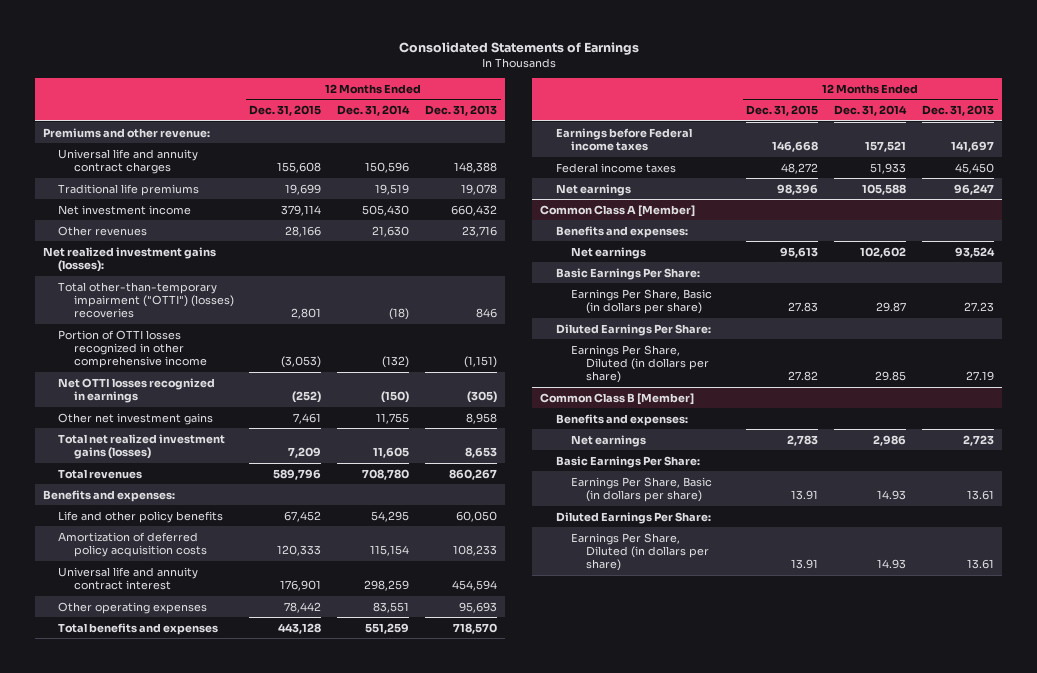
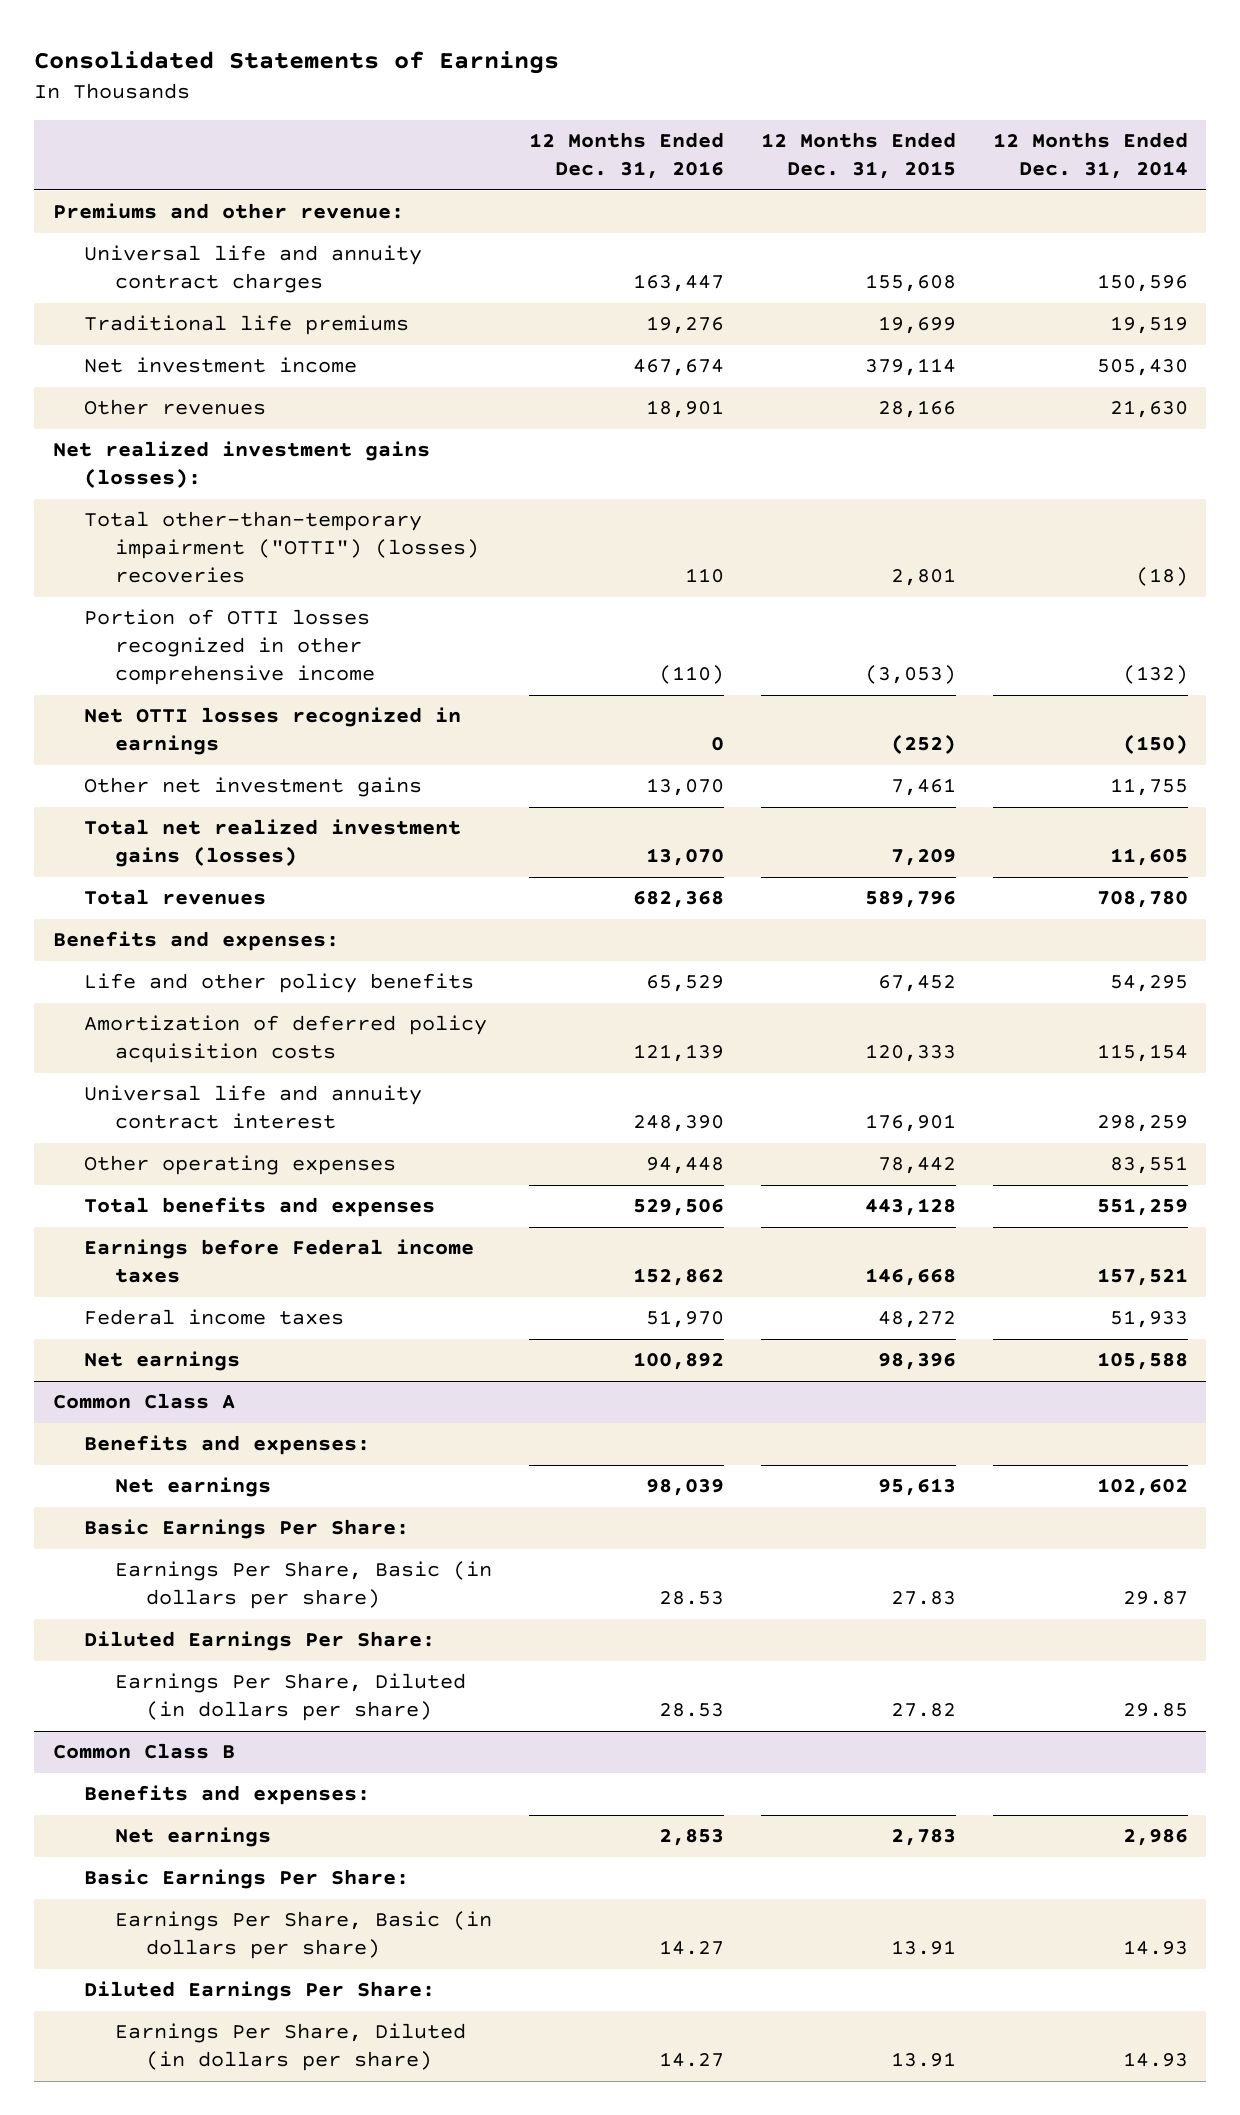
[425,105,498,117] Dec. 31, 2013 -> none
none -> [528,132,724,180] 12 Months Ended Dec. 31, 2016
[540,204,696,217] Common Class A [Member] -> [52,1393,235,1410] Common Class A
[540,392,695,405] Common Class B [Member] -> [52,1743,235,1760] Common Class B

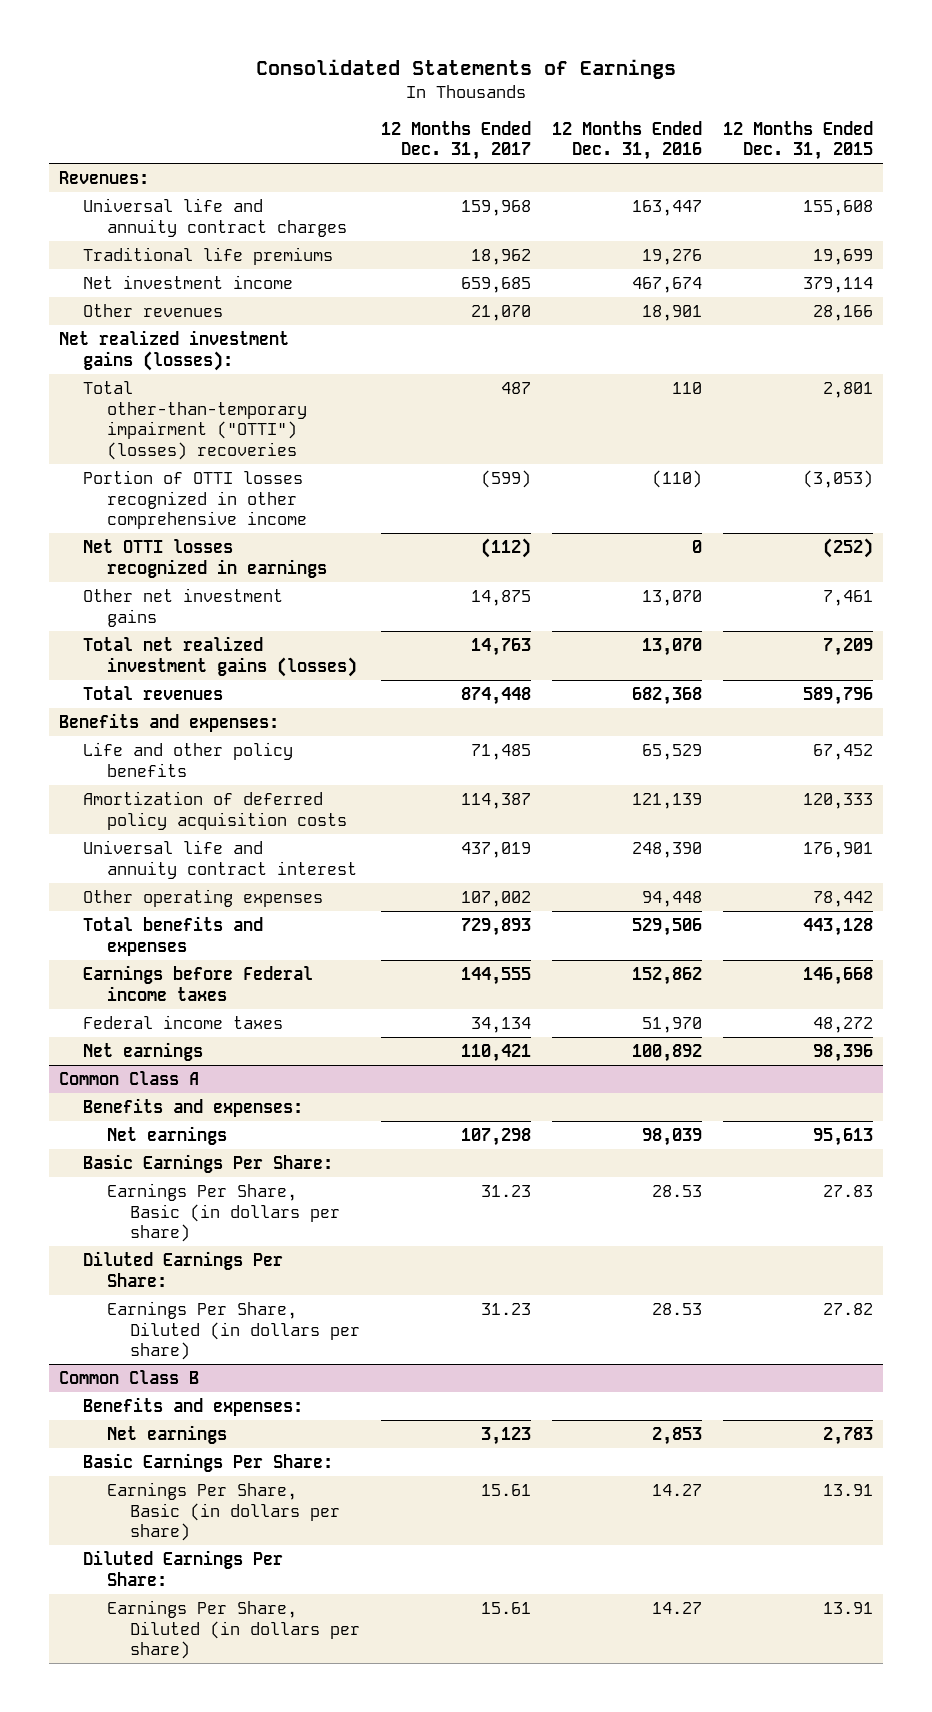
[992,132,1188,180] 12 Months Ended Dec. 31, 2014 -> none
none -> [381,120,532,161] 12 Months Ended Dec. 31, 2017
[52,203,404,220] Premiums and other revenue: -> [59,170,150,184] Revenues:

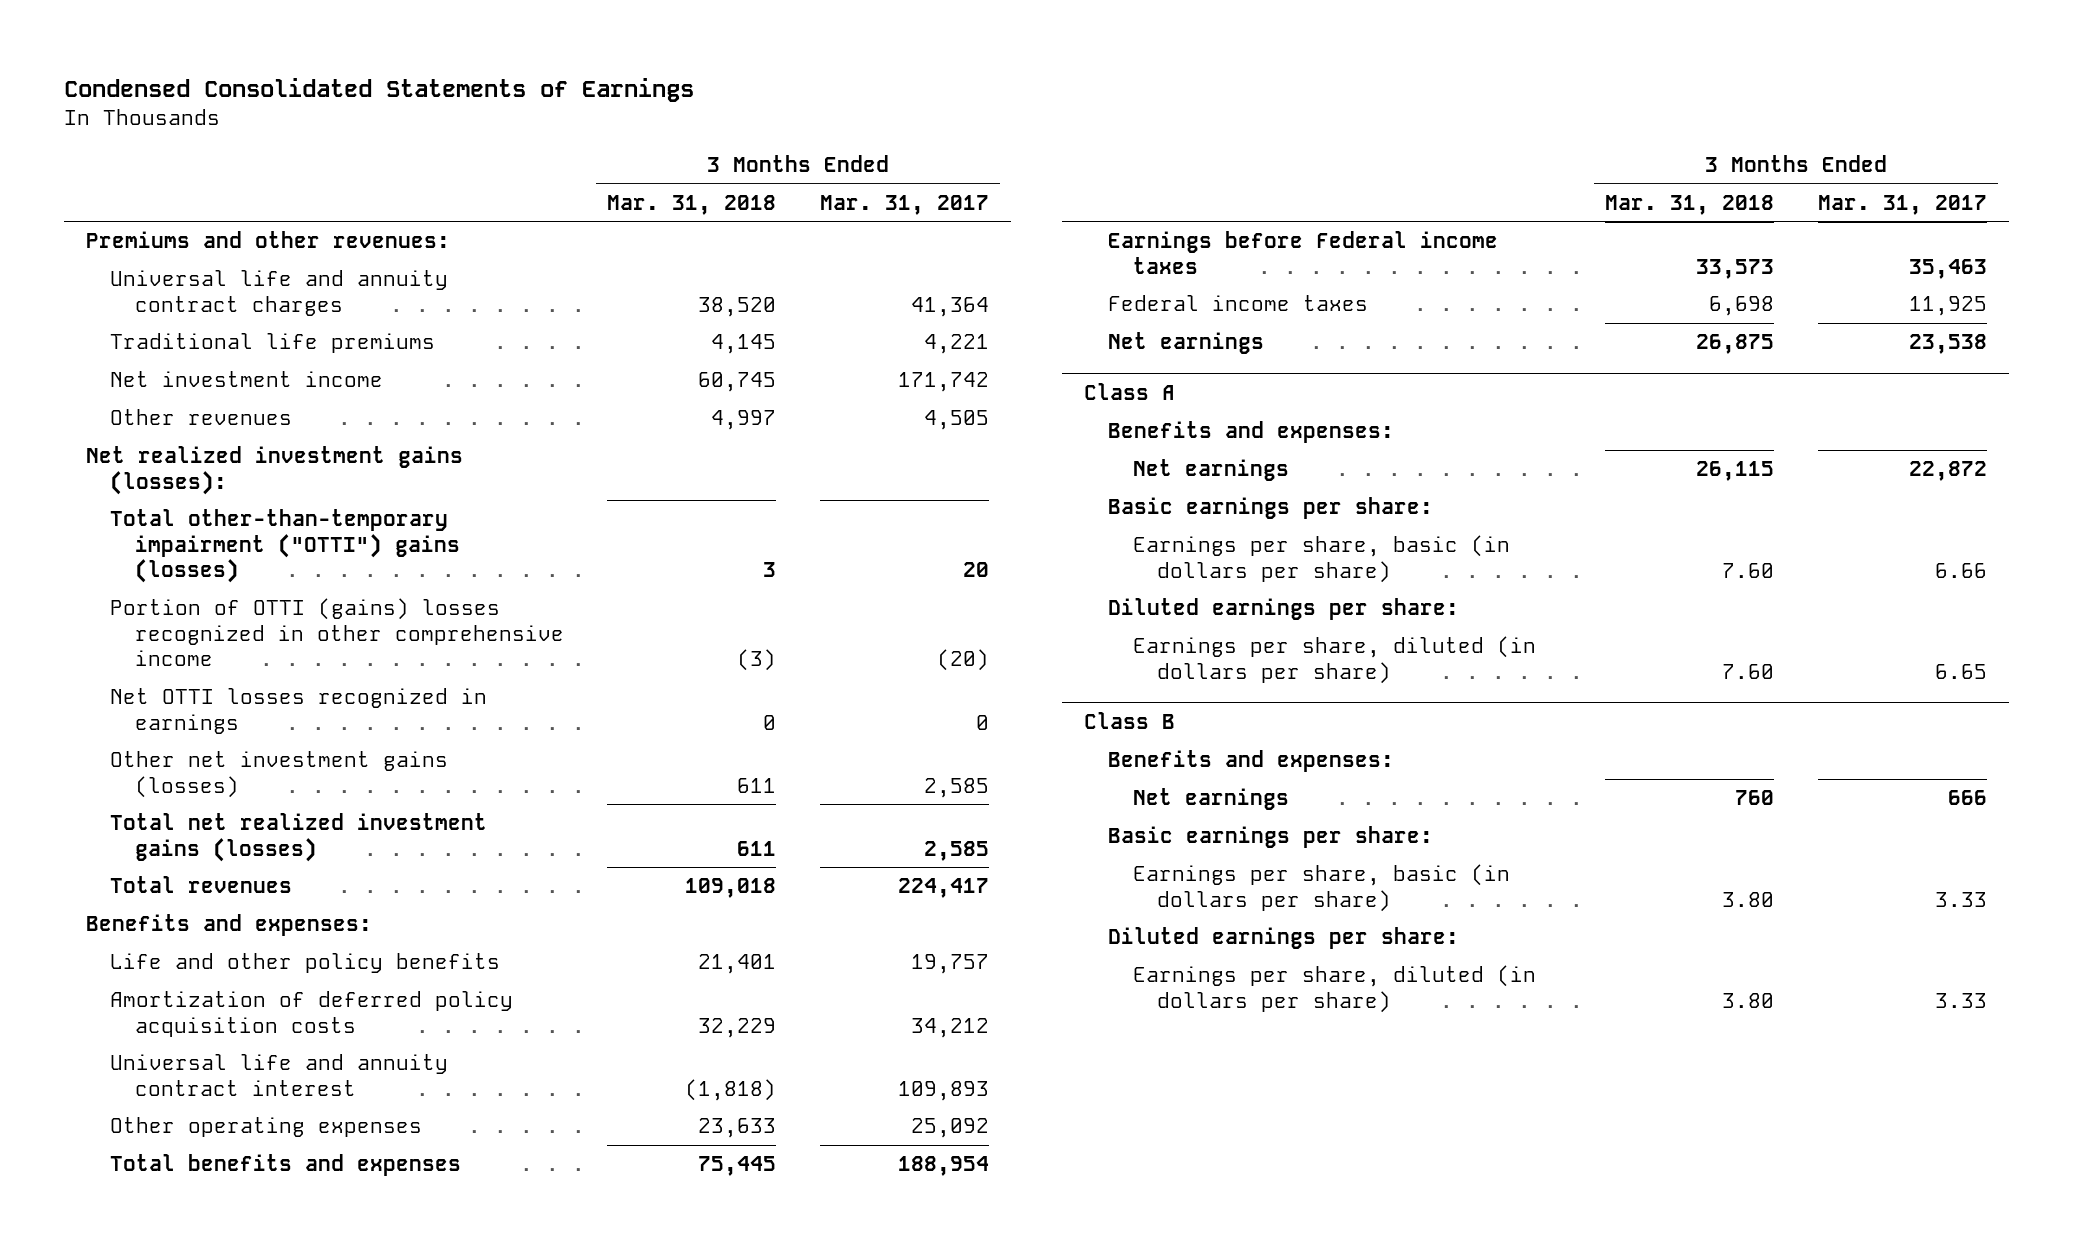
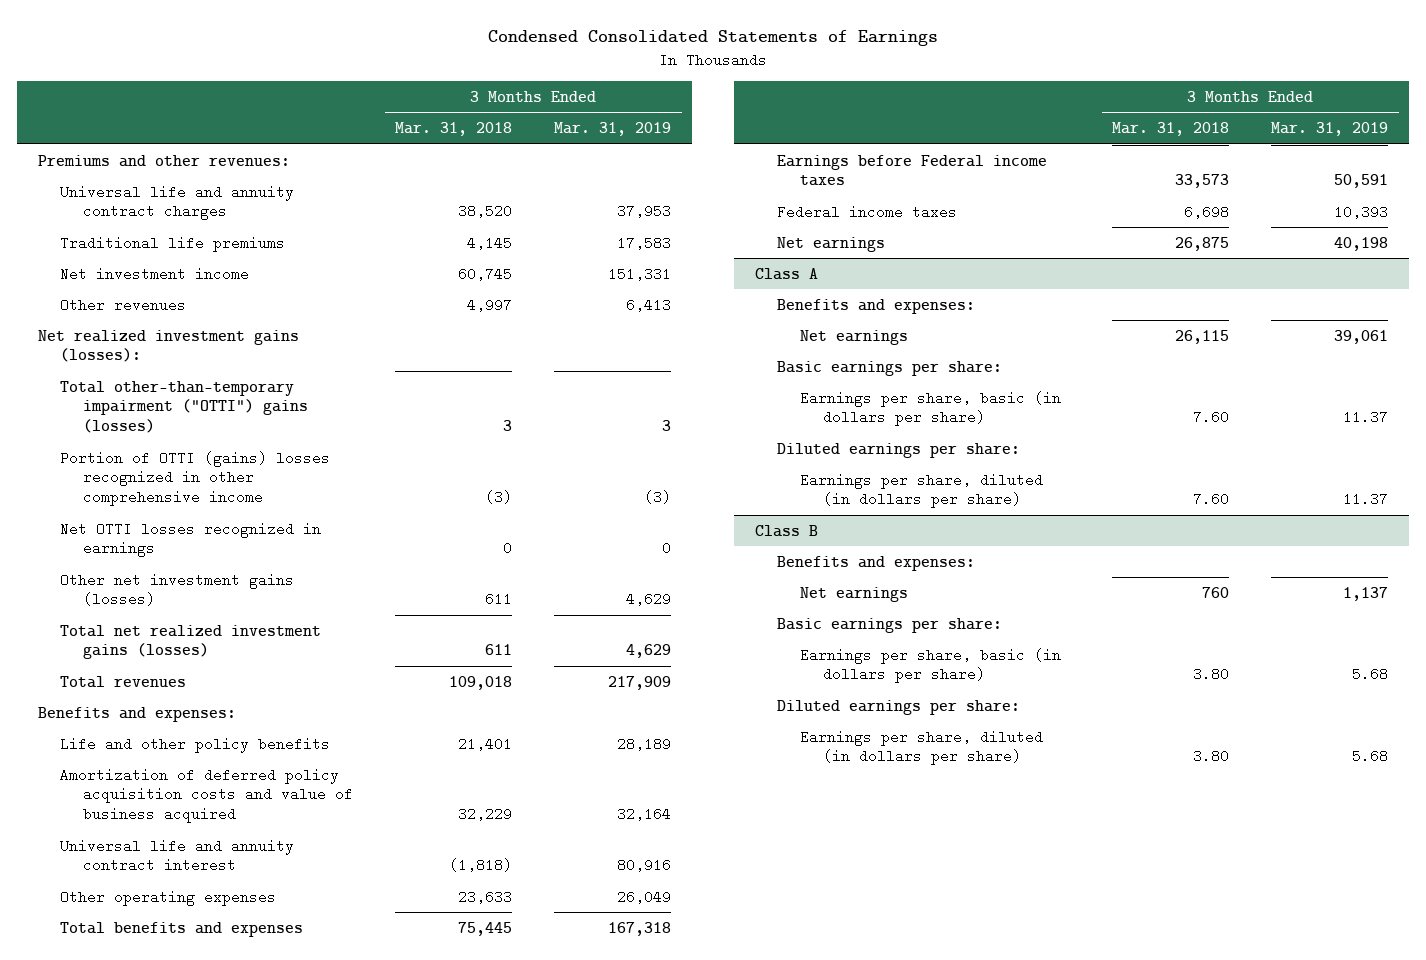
[819,194,989,215] Mar. 31, 2017 -> none
none -> [554,121,672,136] Mar. 31, 2019
[110,991,514,1037] Amortization of deferred policy acquisition costs -> [60,767,354,823] Amortization of deferred policy acquisition costs and value of business acquired

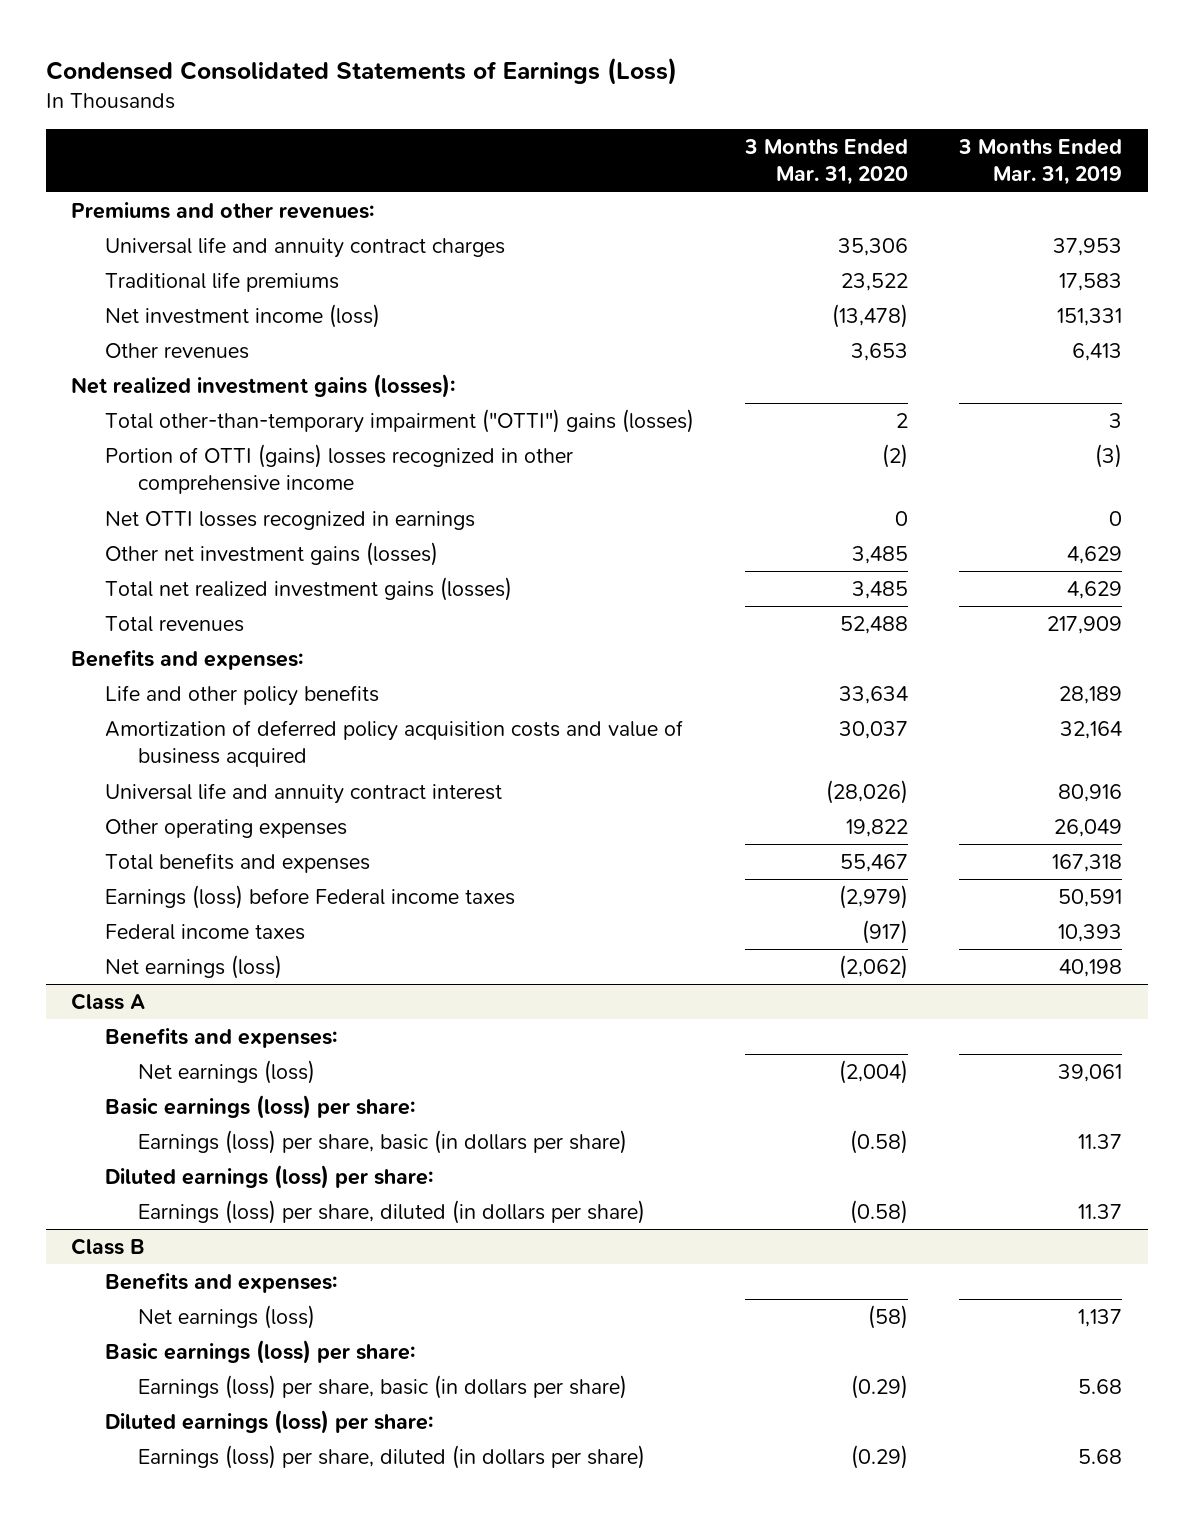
[488,30,939,47] Condensed Consolidated Statements of Earnings -> [45,56,677,85] Condensed Consolidated Statements of Earnings (Loss)
[395,121,513,136] Mar. 31, 2018 -> none
none -> [743,139,908,186] 3 Months Ended Mar. 31, 2020
[60,266,250,281] Net investment income -> [104,304,380,329] Net investment income (loss)
[777,154,1048,187] Earnings before Federal income taxes -> [104,885,515,910] Earnings (loss) before Federal income taxes
[777,236,886,252] Net earnings -> [104,955,282,980] Net earnings (loss)
[800,329,909,345] Net earnings -> [138,1060,316,1085] Net earnings (loss)
[777,360,1003,376] Basic earnings per share: -> [104,1095,415,1120] Basic earnings (loss) per share:
[800,390,1062,427] Earnings per share, basic (in dollars per share) -> [138,1130,628,1155] Earnings (loss) per share, basic (in dollars per share)
[777,442,1021,458] Diluted earnings per share: -> [104,1165,433,1190] Diluted earnings (loss) per share:
[800,472,1044,509] Earnings per share, diluted (in dollars per share) -> [138,1200,646,1225] Earnings (loss) per share, diluted (in dollars per share)
[800,586,909,602] Net earnings -> [138,1305,316,1330] Net earnings (loss)
[777,617,1003,633] Basic earnings per share: -> [104,1340,415,1365] Basic earnings (loss) per share:
[800,647,1062,684] Earnings per share, basic (in dollars per share) -> [138,1375,628,1400] Earnings (loss) per share, basic (in dollars per share)
[777,699,1021,715] Diluted earnings per share: -> [104,1410,433,1435] Diluted earnings (loss) per share:
[800,729,1044,766] Earnings per share, diluted (in dollars per share) -> [138,1445,646,1470] Earnings (loss) per share, diluted (in dollars per share)

